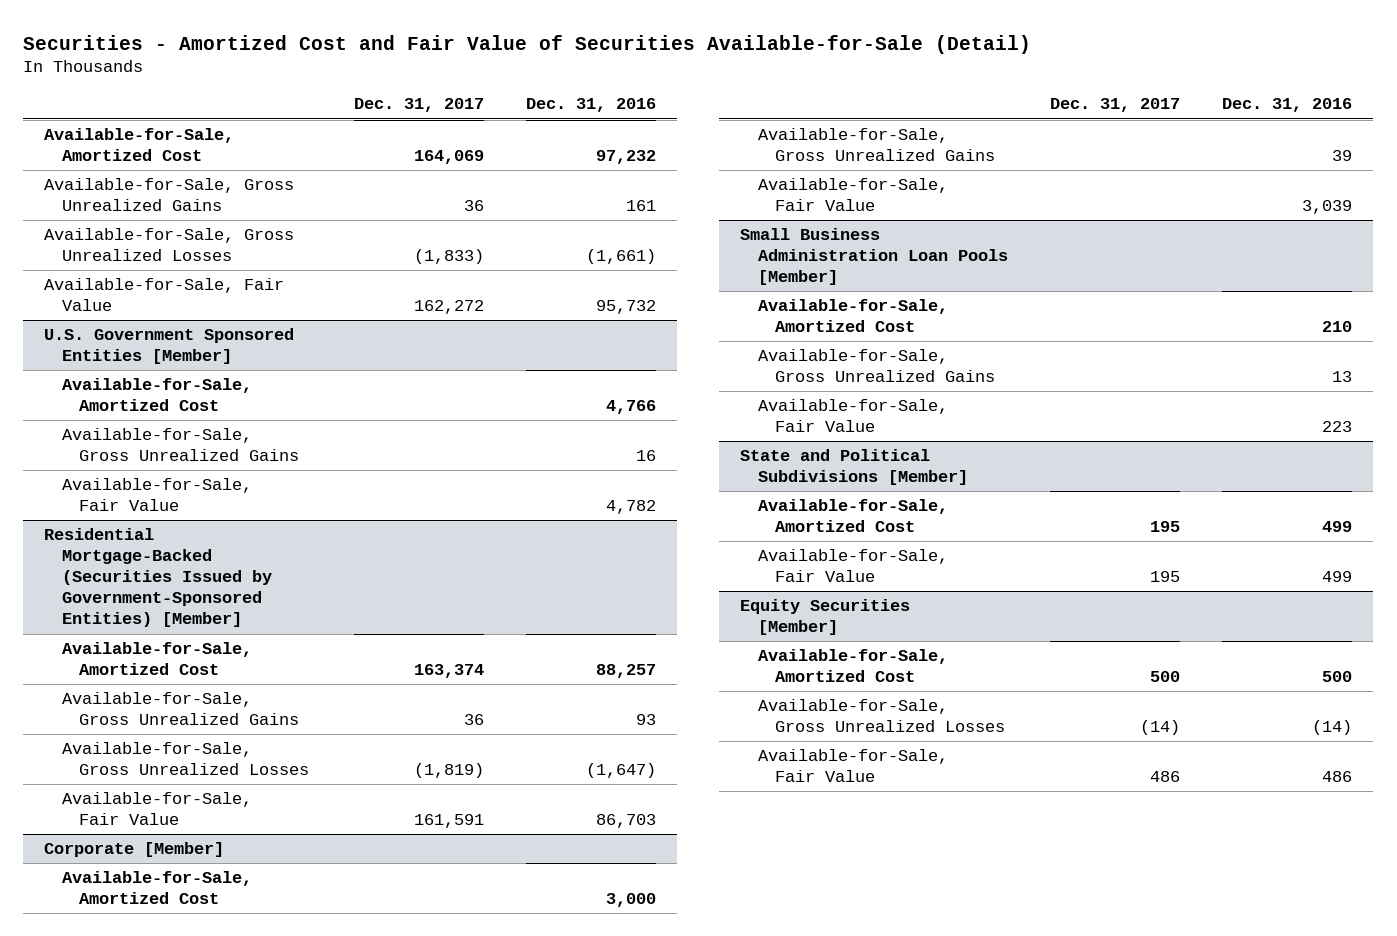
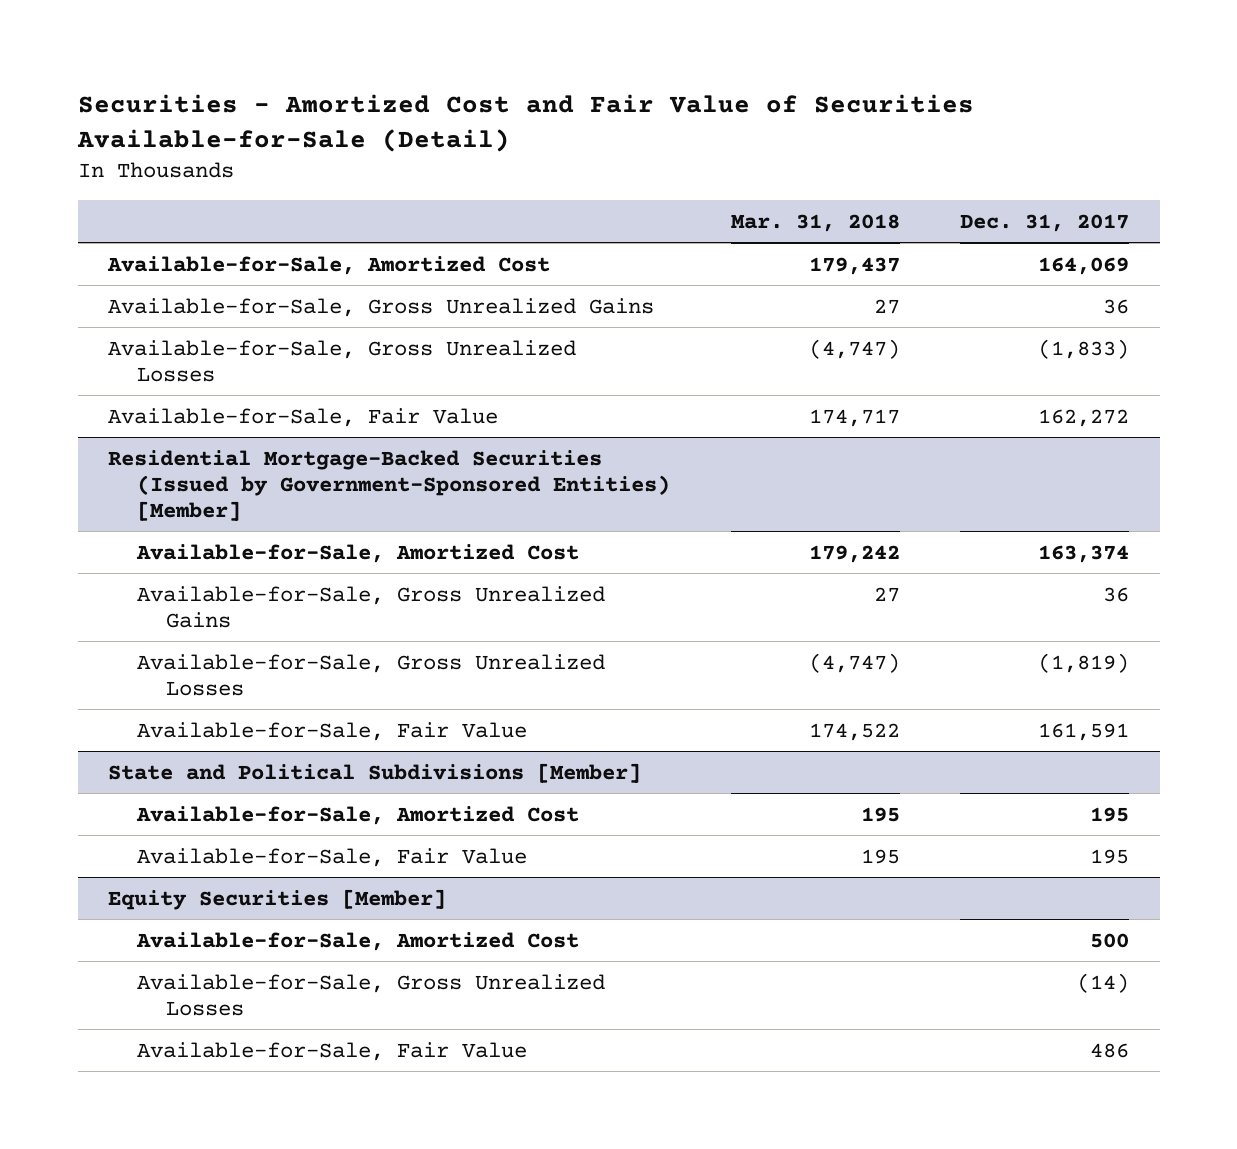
[526,98,657,113] Dec. 31, 2016 -> none
none -> [730,213,900,232] Mar. 31, 2018
[44,328,295,365] U.S. Government Sponsored Entities [Member] -> none
[61,378,252,412] Available-for-Sale, Amortized Cost -> none
[61,428,300,462] Available-for-Sale, Gross Unrealized Gains -> none
[61,478,252,512] Available-for-Sale, Fair Value -> none
[44,528,272,628] Residential Mortgage-Backed (Securities Issued by Government-Sponsored Entities) [Member] -> [107,449,671,521] Residential Mortgage-Backed Securities (Issued by Government-Sponsored Entities) [Member]
[44,842,225,858] Corporate [Member] -> none
[61,871,252,905] Available-for-Sale, Amortized Cost -> none
[757,128,996,162] Available-for-Sale, Gross Unrealized Gains -> none
[757,178,948,212] Available-for-Sale, Fair Value -> none
[740,228,1008,286] Small Business Administration Loan Pools [Member] -> none
[757,299,948,333] Available-for-Sale, Amortized Cost -> none
[757,349,996,383] Available-for-Sale, Gross Unrealized Gains -> none
[757,399,948,433] Available-for-Sale, Fair Value -> none

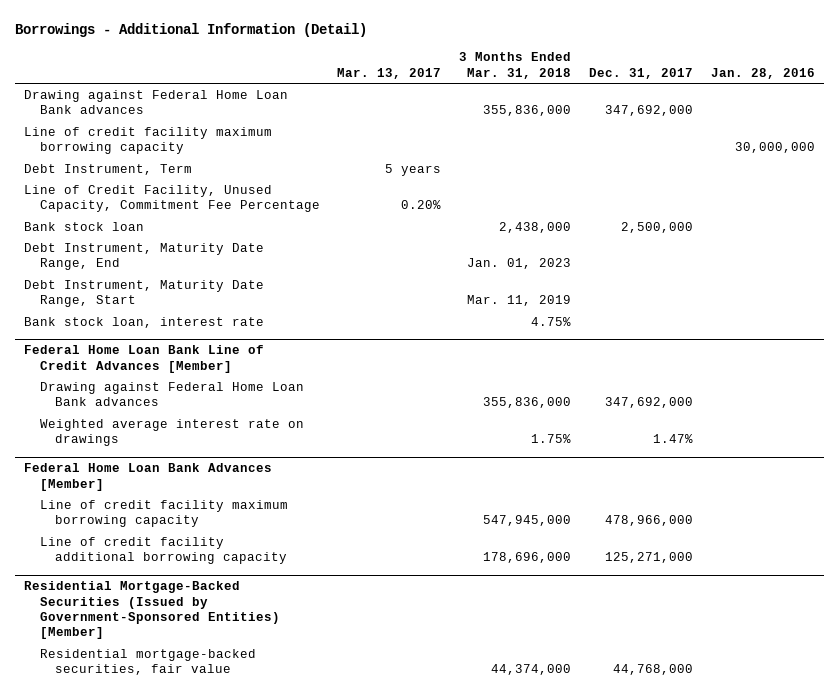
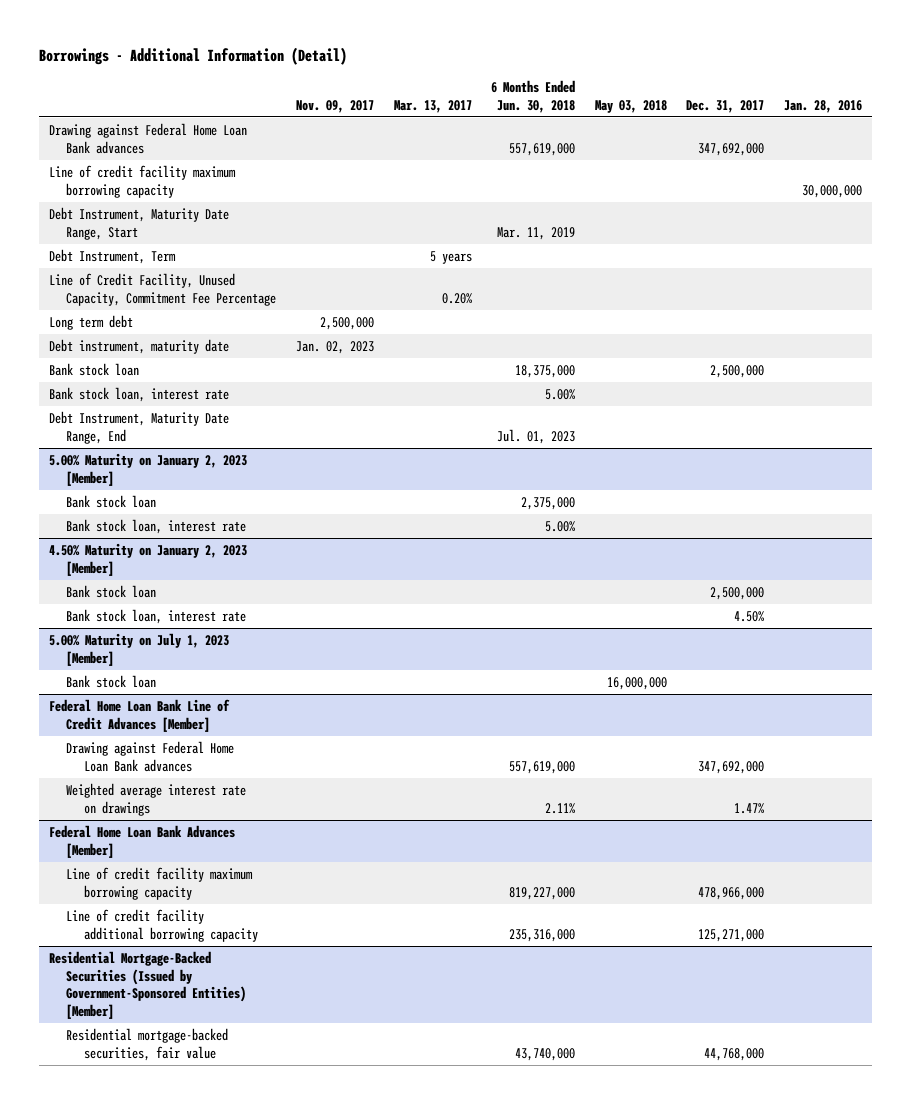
[459,52,572,79] 3 Months Ended Mar. 31, 2018 -> none
none -> [295,99,374,113] Nov. 09, 2017
none -> [491,79,576,113] 6 Months Ended Jun. 30, 2018
none -> [594,99,667,113] May 03, 2018
[24,279,265,307] Debt Instrument, Maturity Date Range, Start -> [48,206,229,240] Debt Instrument, Maturity Date Range, Start
none -> [48,314,133,330] Long term debt
none -> [48,338,229,354] Debt instrument, maturity date
[24,242,265,270] Debt Instrument, Maturity Date Range, End -> [48,410,229,444] Debt Instrument, Maturity Date Range, End
none -> [48,452,247,486] 5.00% Maturity on January 2, 2023 [Member]
none -> [66,494,157,508] Bank stock loan
none -> [66,518,247,534] Bank stock loan, interest rate
none -> [48,542,247,576] 4.50% Maturity on January 2, 2023 [Member]
none -> [66,584,157,598] Bank stock loan
none -> [66,608,247,624] Bank stock loan, interest rate
none -> [48,632,229,666] 5.00% Maturity on July 1, 2023 [Member]
none -> [66,674,157,688] Bank stock loan

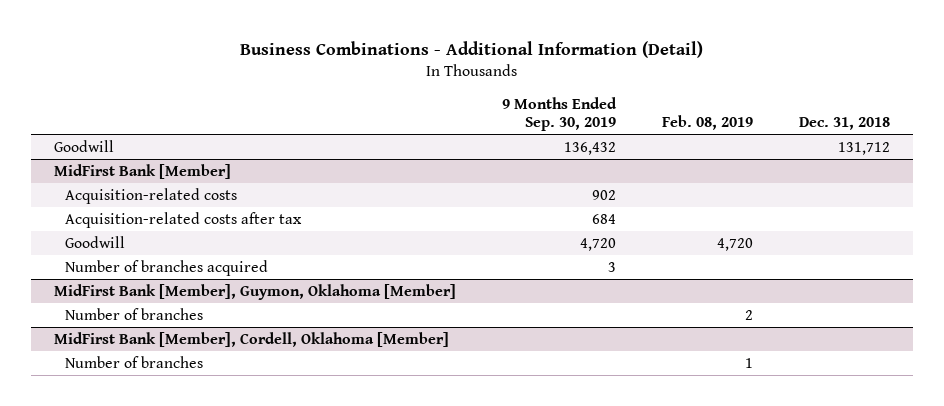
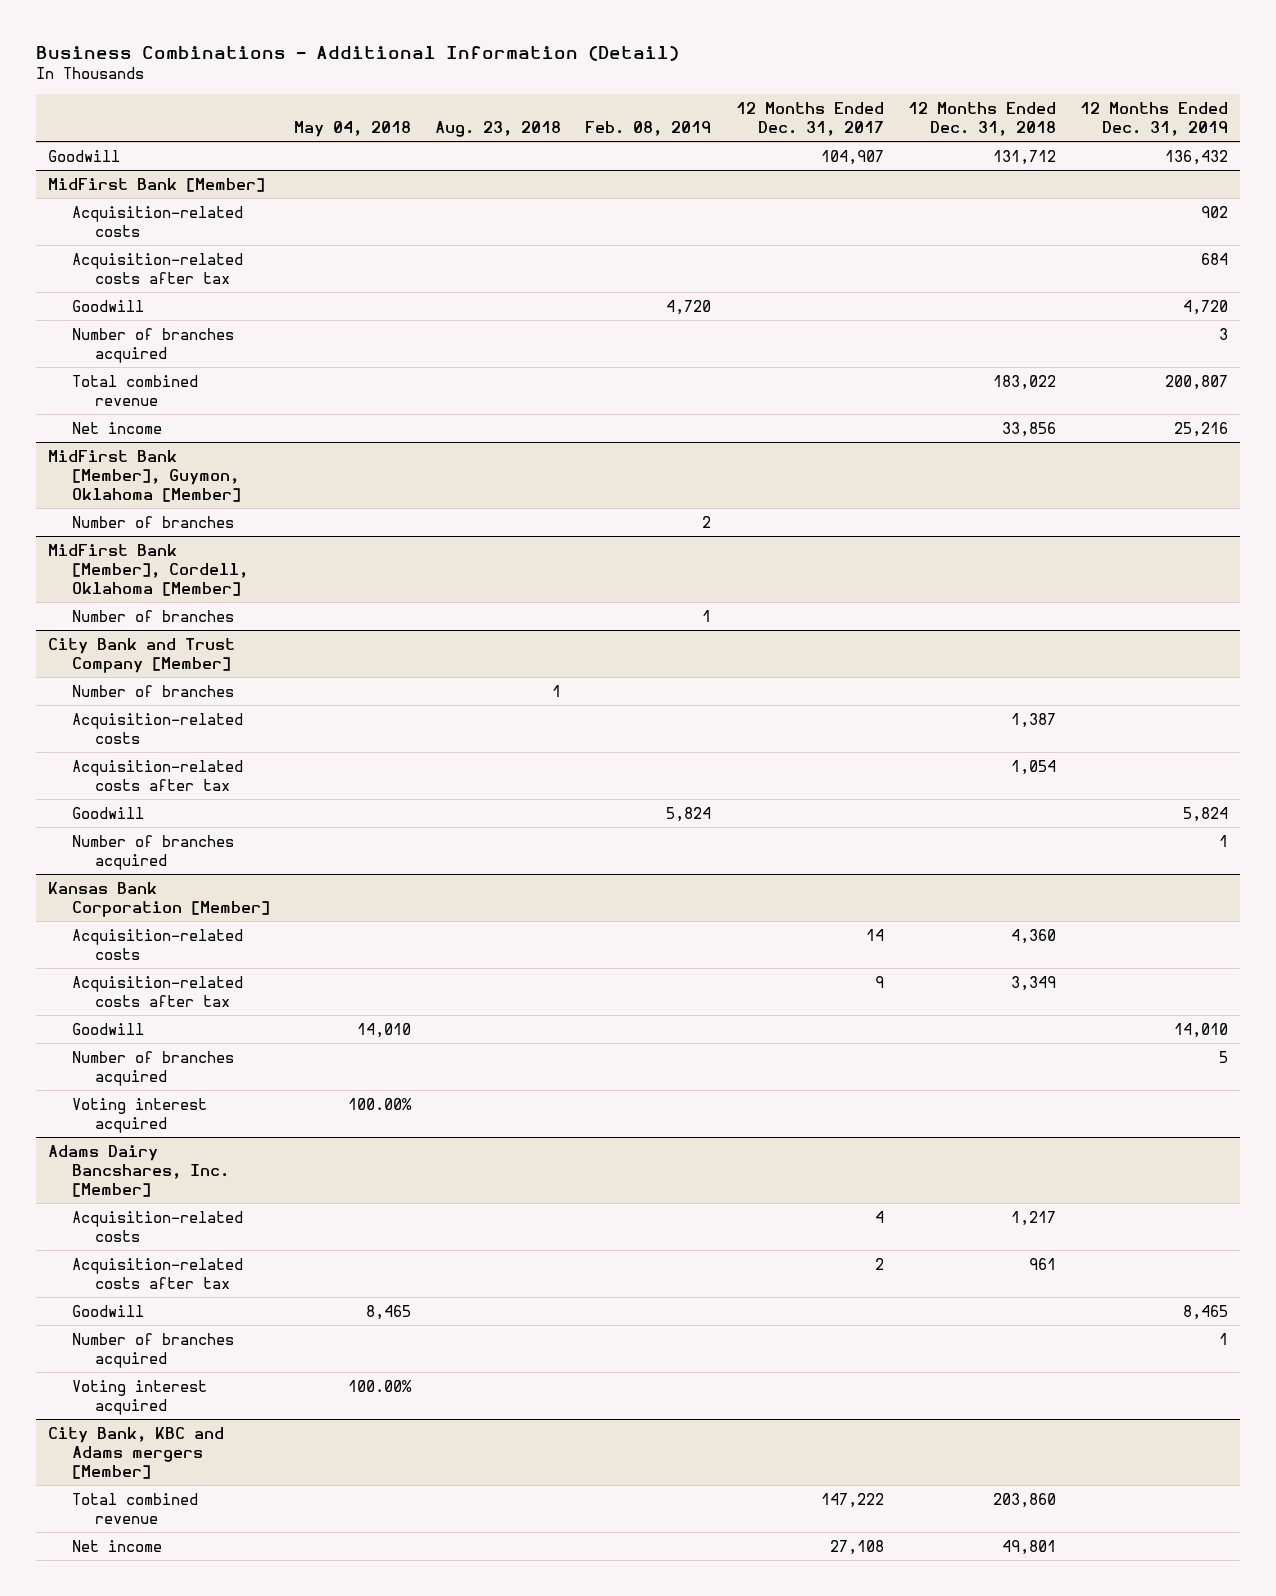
[501,96,617,131] 9 Months Ended Sep. 30, 2019 -> none
[798,116,890,130] Dec. 31, 2018 -> none
none -> [294,120,412,137] May 04, 2018
none -> [435,120,562,137] Aug. 23, 2018
none -> [735,101,884,136] 12 Months Ended Dec. 31, 2017
none -> [907,101,1056,136] 12 Months Ended Dec. 31, 2018
none -> [1079,101,1228,136] 12 Months Ended Dec. 31, 2019
none -> [71,374,198,406] Total combined revenue
none -> [71,421,162,434] Net income
none -> [48,637,236,673] City Bank and Trust Company [Member]
none -> [71,684,234,697] Number of branches
none -> [71,712,243,744] Acquisition-related costs
none -> [71,759,243,791] Acquisition-related costs after tax
none -> [71,806,144,819] Goodwill
none -> [71,834,234,870] Number of branches acquired
none -> [48,881,270,917] Kansas Bank Corporation [Member]
none -> [71,928,243,960] Acquisition-related costs
none -> [71,975,243,1007] Acquisition-related costs after tax
none -> [71,1022,144,1035] Goodwill
none -> [71,1050,234,1086] Number of branches acquired
none -> [71,1097,207,1133] Voting interest acquired
none -> [48,1144,229,1197] Adams Dairy Bancshares, Inc. [Member]
none -> [71,1210,243,1242] Acquisition-related costs
none -> [71,1257,243,1289] Acquisition-related costs after tax
none -> [71,1304,144,1317] Goodwill
none -> [71,1332,234,1368] Number of branches acquired
none -> [71,1379,207,1415] Voting interest acquired
none -> [48,1426,225,1479] City Bank, KBC and Adams mergers [Member]
none -> [71,1492,198,1524] Total combined revenue
none -> [71,1539,162,1552] Net income

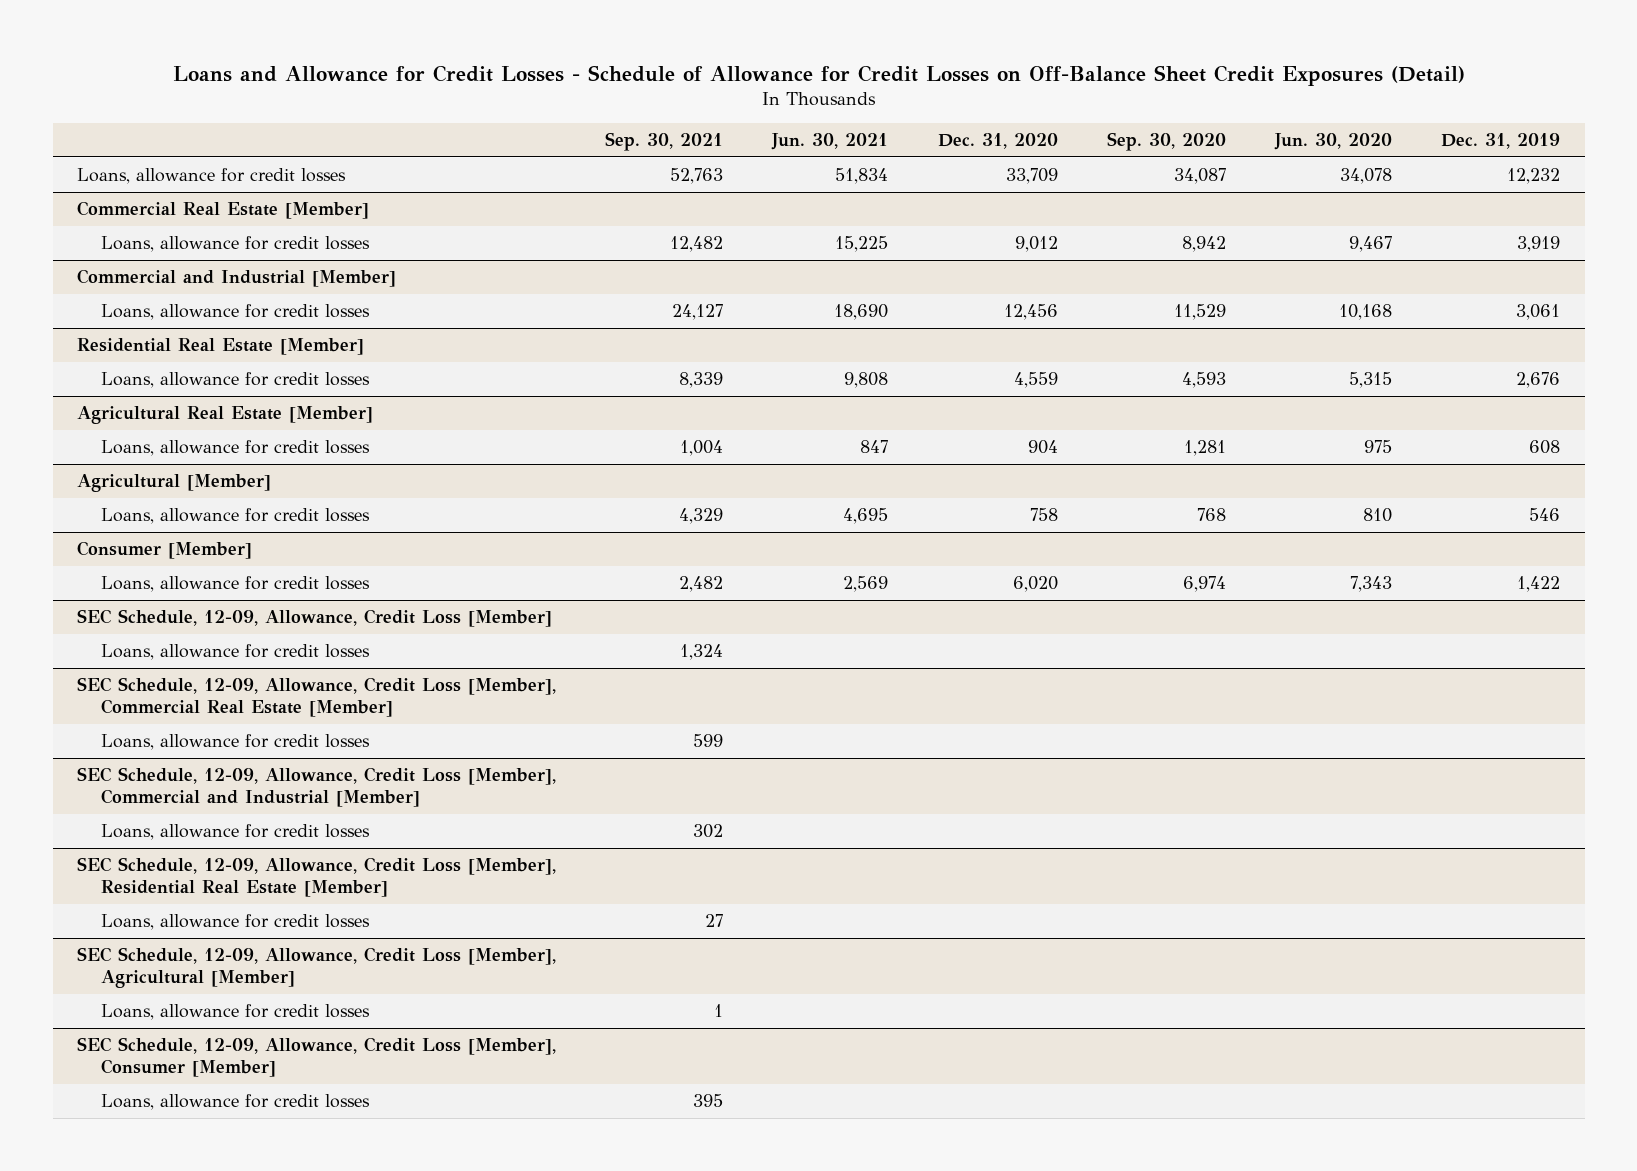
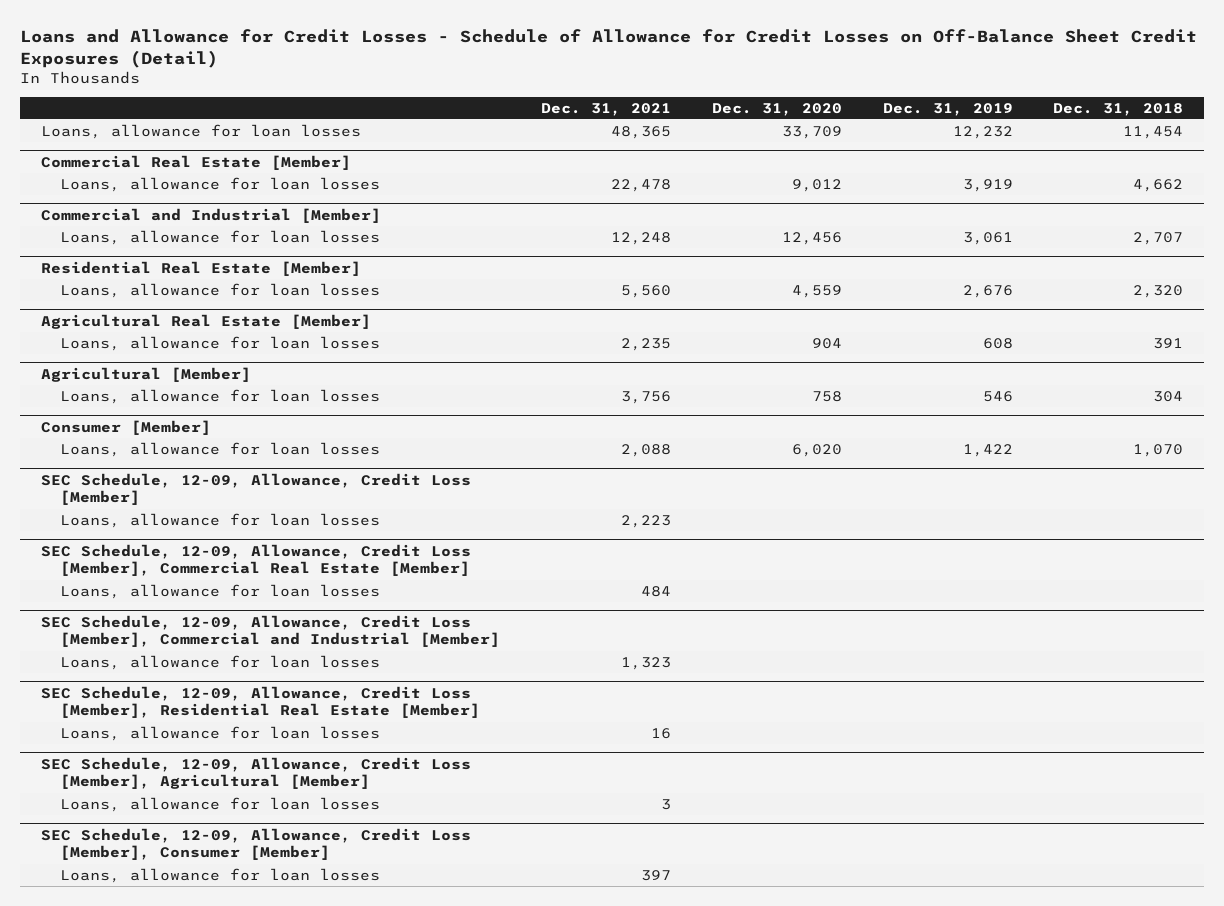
[605,132,724,152] Sep. 30, 2021 -> none
[771,133,889,151] Jun. 30, 2021 -> none
[1106,132,1226,152] Sep. 30, 2020 -> none
[1273,133,1392,151] Jun. 30, 2020 -> none
none -> [541,102,672,116] Dec. 31, 2021
none -> [1053,102,1184,116] Dec. 31, 2018
[77,168,347,185] Loans, allowance for credit losses -> [40,124,361,140] Loans, allowance for loan losses
[101,236,371,253] Loans, allowance for credit losses -> [60,177,381,193] Loans, allowance for loan losses
[101,304,371,321] Loans, allowance for credit losses -> [60,230,381,246] Loans, allowance for loan losses
[101,372,371,389] Loans, allowance for credit losses -> [60,283,381,299] Loans, allowance for loan losses
[101,440,371,457] Loans, allowance for credit losses -> [60,336,381,352] Loans, allowance for loan losses
[101,508,371,525] Loans, allowance for credit losses -> [60,389,381,405] Loans, allowance for loan losses
[101,576,371,593] Loans, allowance for credit losses -> [60,442,381,458] Loans, allowance for loan losses
[101,644,371,661] Loans, allowance for credit losses -> [60,513,381,529] Loans, allowance for loan losses
[101,734,371,751] Loans, allowance for credit losses -> [60,584,381,600] Loans, allowance for loan losses
[101,824,371,841] Loans, allowance for credit losses -> [60,655,381,671] Loans, allowance for loan losses
[101,914,371,931] Loans, allowance for credit losses -> [60,726,381,742] Loans, allowance for loan losses
[101,1004,371,1021] Loans, allowance for credit losses -> [60,797,381,813] Loans, allowance for loan losses
[101,1094,371,1111] Loans, allowance for credit losses -> [60,868,381,884] Loans, allowance for loan losses

